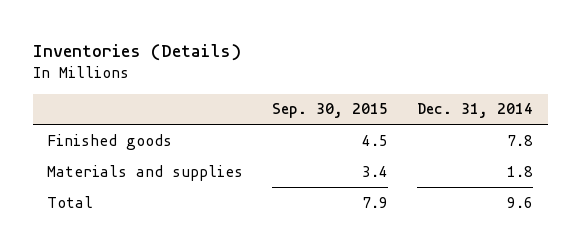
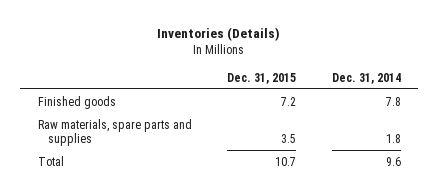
[272,103,389,119] Sep. 30, 2015 -> none
none -> [227,72,297,84] Dec. 31, 2015
[47,164,244,181] Materials and supplies -> [37,118,192,147] Raw materials, spare parts and supplies

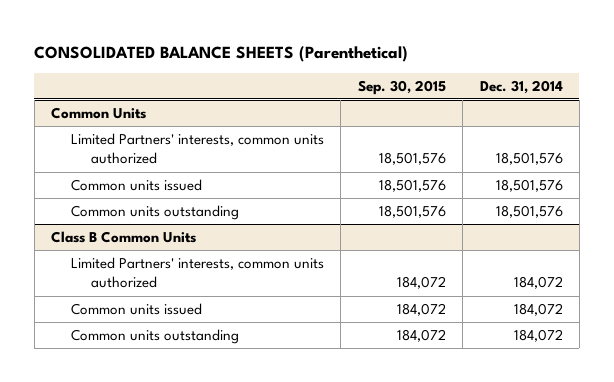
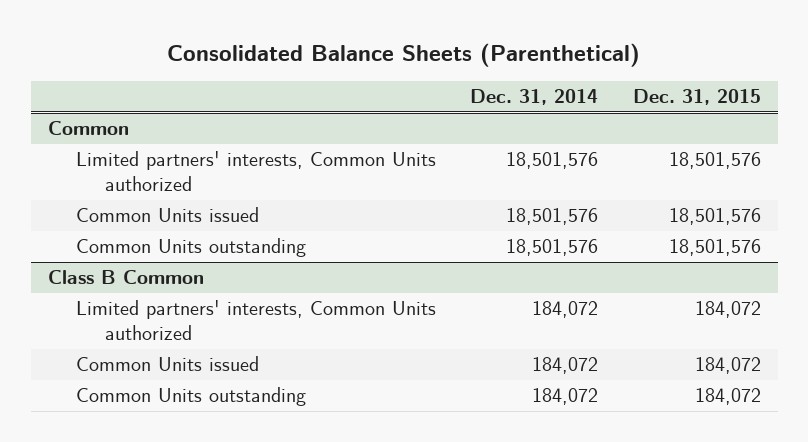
[34,45,409,62] CONSOLIDATED BALANCE SHEETS (Parenthetical) -> [167,43,641,68] Consolidated Balance Sheets (Parenthetical)
[357,79,446,95] Sep. 30, 2015 -> none
none -> [632,89,761,106] Dec. 31, 2015
[51,107,147,120] Common Units -> [47,121,129,136] Common
[71,133,325,165] Limited Partners' interests, common units authorized -> [76,151,437,191] Limited partners' interests, Common Units authorized
[71,179,203,192] Common units issued -> [76,207,260,223] Common Units issued
[71,205,240,221] Common units outstanding -> [76,238,307,258] Common Units outstanding
[51,231,197,244] Class B Common Units -> [47,270,204,285] Class B Common
[71,257,325,289] Limited Partners' interests, common units authorized -> [76,300,437,340] Limited partners' interests, Common Units authorized
[71,303,203,316] Common units issued -> [76,356,260,372] Common Units issued
[71,329,240,345] Common units outstanding -> [76,387,307,407] Common Units outstanding

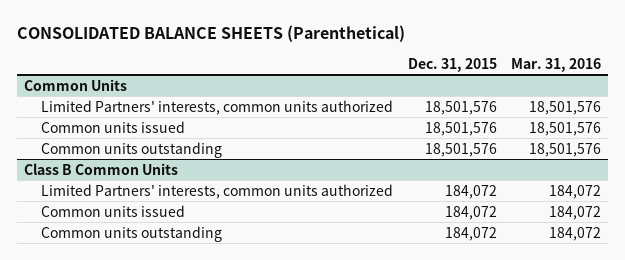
[167,43,641,68] Consolidated Balance Sheets (Parenthetical) -> [17,24,406,42] CONSOLIDATED BALANCE SHEETS (Parenthetical)
[470,89,599,106] Dec. 31, 2014 -> none
none -> [510,57,601,72] Mar. 31, 2016
[47,121,129,136] Common -> [24,78,128,91] Common Units
[76,151,437,191] Limited partners' interests, Common Units authorized -> [41,99,394,115] Limited Partners' interests, common units authorized
[76,207,260,223] Common Units issued -> [41,120,186,133] Common units issued
[76,238,307,258] Common Units outstanding -> [41,141,223,158] Common units outstanding
[47,270,204,285] Class B Common -> [24,162,179,175] Class B Common Units
[76,300,437,340] Limited partners' interests, Common Units authorized -> [41,183,394,199] Limited Partners' interests, common units authorized
[76,356,260,372] Common Units issued -> [41,204,186,217] Common units issued
[76,387,307,407] Common Units outstanding -> [41,225,223,242] Common units outstanding

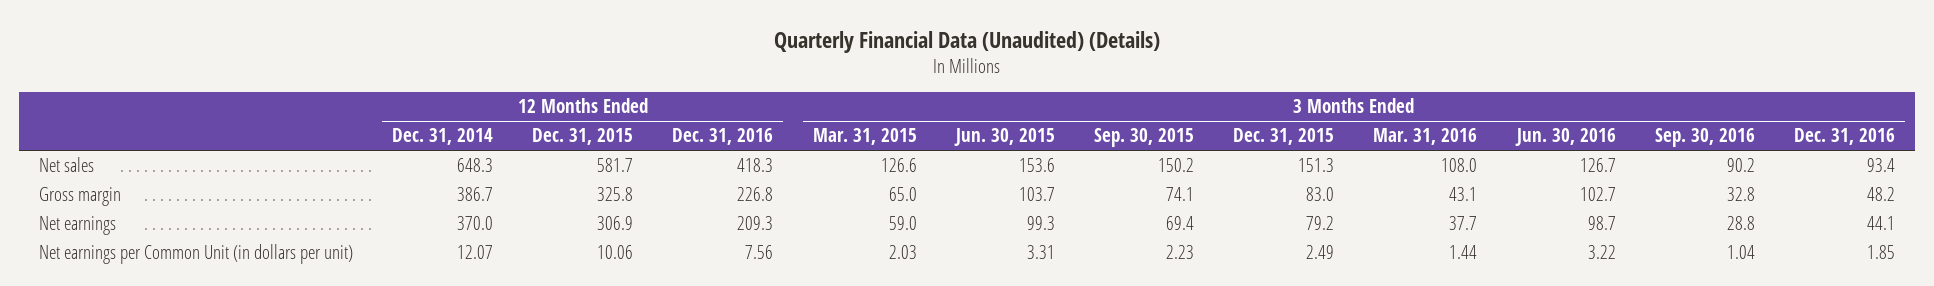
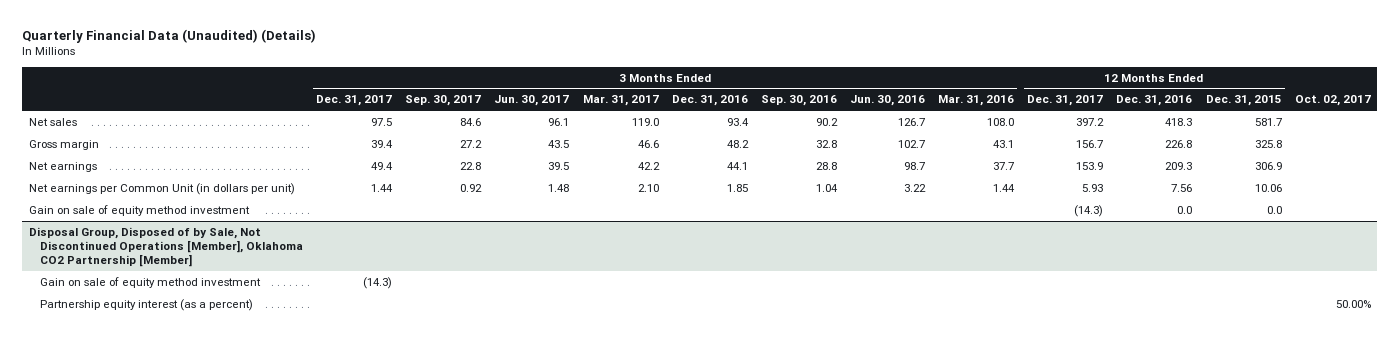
[391,128,493,146] Dec. 31, 2014 -> none
[812,128,917,146] Mar. 31, 2015 -> none
[953,128,1055,147] Jun. 30, 2015 -> none
[1093,128,1194,148] Sep. 30, 2015 -> none
[1233,128,1335,146] Dec. 31, 2015 -> none
none -> [316,95,393,107] Dec. 31, 2017
none -> [405,95,482,107] Sep. 30, 2017
none -> [494,95,570,107] Jun. 30, 2017
none -> [582,95,659,107] Mar. 31, 2017
none -> [1027,95,1104,107] Dec. 31, 2017
none -> [1294,95,1371,107] Oct. 02, 2017
none -> [28,204,250,216] Gain on sale of equity method investment
none -> [28,226,304,267] Disposal Group, Disposed of by Sale, Not Discontinued Operations [Member], Oklahoma CO2 Partnership [Member]
none -> [40,276,262,288] Gain on sale of equity method investment
none -> [40,298,254,311] Partnership equity interest (as a percent)

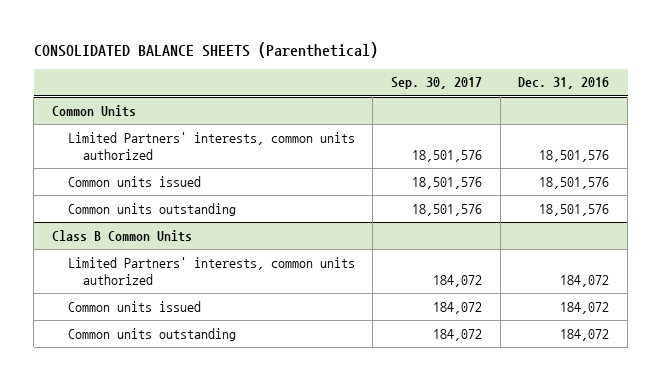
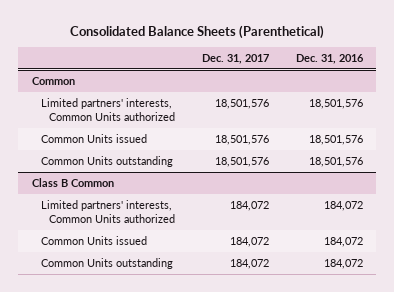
[33,41,378,58] CONSOLIDATED BALANCE SHEETS (Parenthetical) -> [70,24,325,39] Consolidated Balance Sheets (Parenthetical)
[390,77,482,90] Sep. 30, 2017 -> none
none -> [202,53,270,64] Dec. 31, 2017
[52,104,137,117] Common Units -> [31,76,75,85] Common
[67,131,355,161] Limited Partners' interests, common units authorized -> [40,97,176,121] Limited partners' interests, Common Units authorized
[67,175,201,187] Common units issued -> [40,133,147,143] Common Units issued
[67,202,236,216] Common units outstanding -> [40,155,173,167] Common Units outstanding
[52,229,193,242] Class B Common Units -> [31,177,114,187] Class B Common
[67,256,355,286] Limited Partners' interests, common units authorized -> [40,199,176,223] Limited partners' interests, Common Units authorized
[67,300,201,312] Common units issued -> [40,235,147,245] Common Units issued
[67,327,236,341] Common units outstanding -> [40,257,173,269] Common Units outstanding

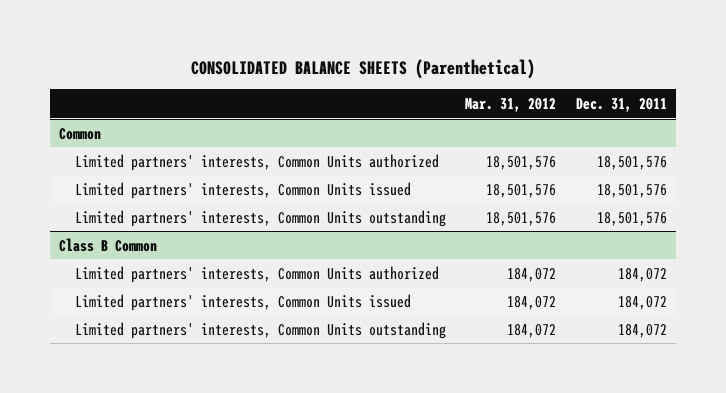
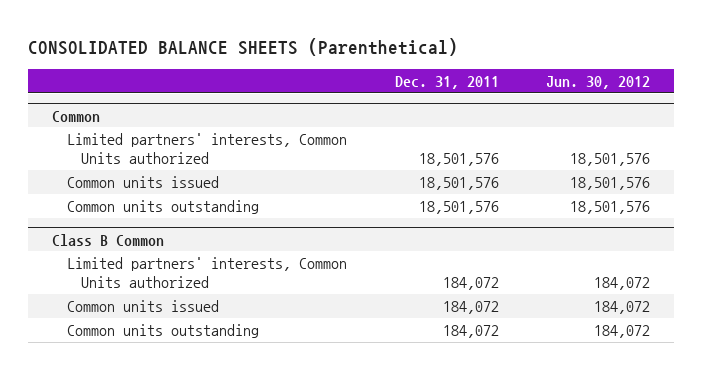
[465,97,557,112] Mar. 31, 2012 -> none
none -> [546,76,651,90] Jun. 30, 2012
[74,181,411,199] Limited partners' interests, Common Units issued -> [66,175,219,188] Common units issued
[74,209,446,227] Limited partners' interests, Common Units outstanding -> [66,199,259,214] Common units outstanding
[74,293,411,311] Limited partners' interests, Common Units issued -> [66,299,219,312] Common units issued
[74,321,446,339] Limited partners' interests, Common Units outstanding -> [66,323,259,338] Common units outstanding

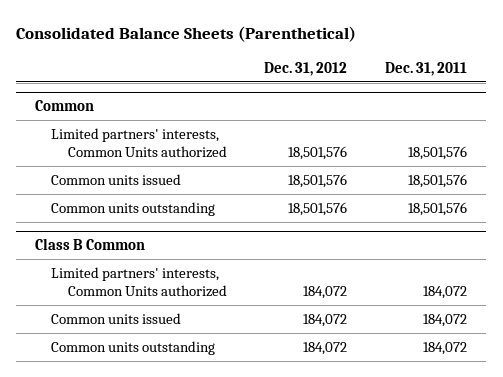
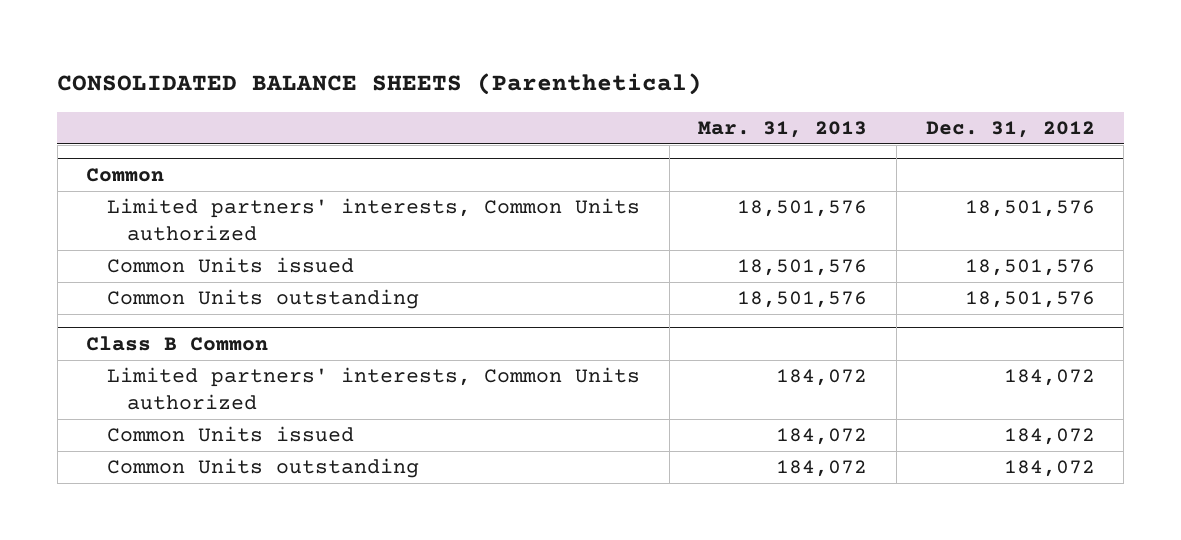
[16,26,357,43] Consolidated Balance Sheets (Parenthetical) -> [57,73,703,96] CONSOLIDATED BALANCE SHEETS (Parenthetical)
[385,61,468,76] Dec. 31, 2011 -> none
none -> [698,120,868,138] Mar. 31, 2013
[51,173,182,185] Common units issued -> [106,257,354,274] Common Units issued
[51,201,216,216] Common units outstanding -> [106,289,419,310] Common Units outstanding
[51,312,182,324] Common units issued -> [106,426,354,443] Common Units issued
[51,340,216,355] Common units outstanding -> [106,458,419,479] Common Units outstanding

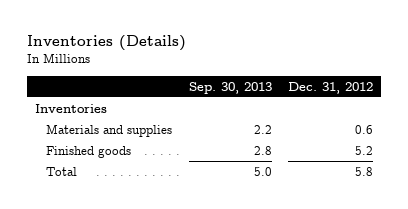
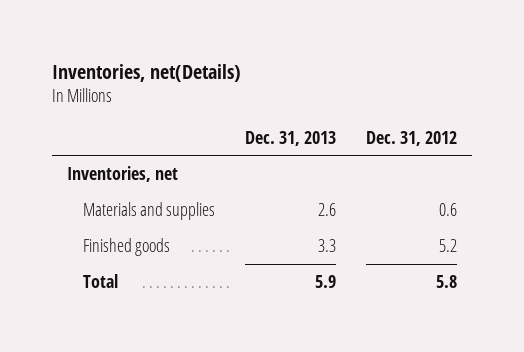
[26,35,186,52] Inventories (Details) -> [51,63,241,82] Inventories, net(Details)
[188,81,272,94] Sep. 30, 2013 -> none
none -> [245,130,337,146] Dec. 31, 2013
[34,103,107,113] Inventories -> [66,165,178,182] Inventories, net

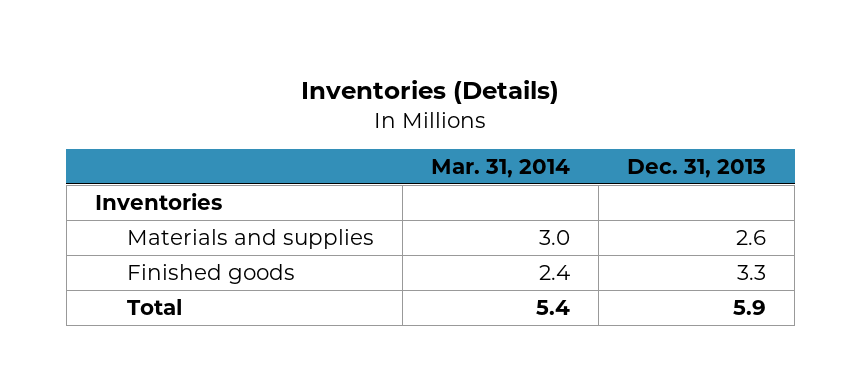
[51,63,241,82] Inventories, net(Details) -> [301,80,560,105] Inventories (Details)
[366,130,458,146] Dec. 31, 2012 -> none
none -> [431,159,571,179] Mar. 31, 2014
[66,165,178,182] Inventories, net -> [94,192,222,210] Inventories

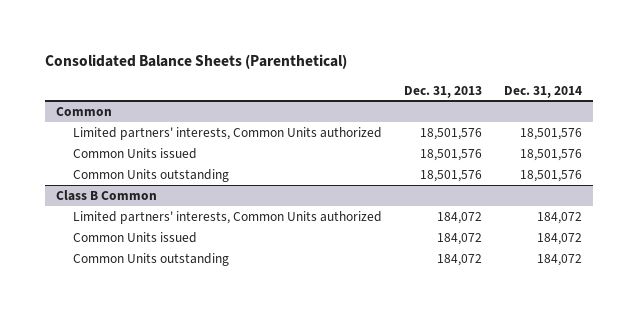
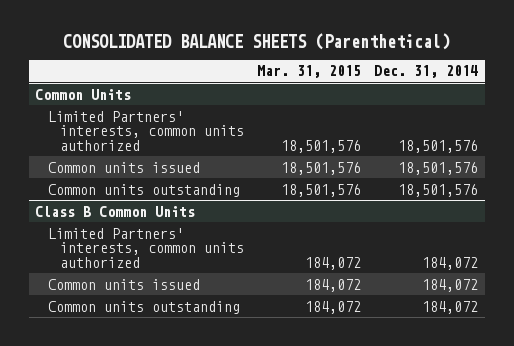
[44,54,347,70] Consolidated Balance Sheets (Parenthetical) -> [62,32,450,50] CONSOLIDATED BALANCE SHEETS (Parenthetical)
[404,85,483,98] Dec. 31, 2013 -> none
none -> [257,65,362,79] Mar. 31, 2015
[56,106,113,116] Common -> [35,88,132,100] Common Units
[72,126,382,140] Limited partners' interests, Common Units authorized -> [47,110,245,152] Limited Partners' interests, common units authorized
[72,147,197,159] Common Units issued -> [47,161,200,173] Common units issued
[72,168,229,182] Common Units outstanding -> [47,183,240,197] Common units outstanding
[56,189,158,201] Class B Common -> [35,205,196,217] Class B Common Units
[72,210,382,224] Limited partners' interests, Common Units authorized -> [47,227,245,269] Limited Partners' interests, common units authorized
[72,231,197,243] Common Units issued -> [47,278,200,290] Common units issued
[72,252,229,266] Common Units outstanding -> [47,300,240,314] Common units outstanding

